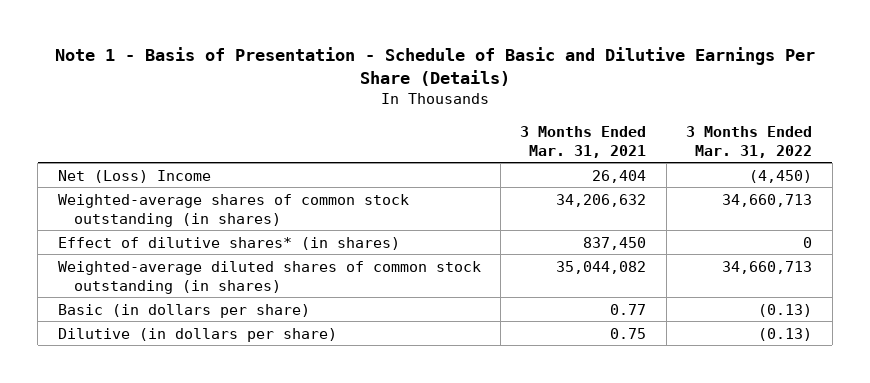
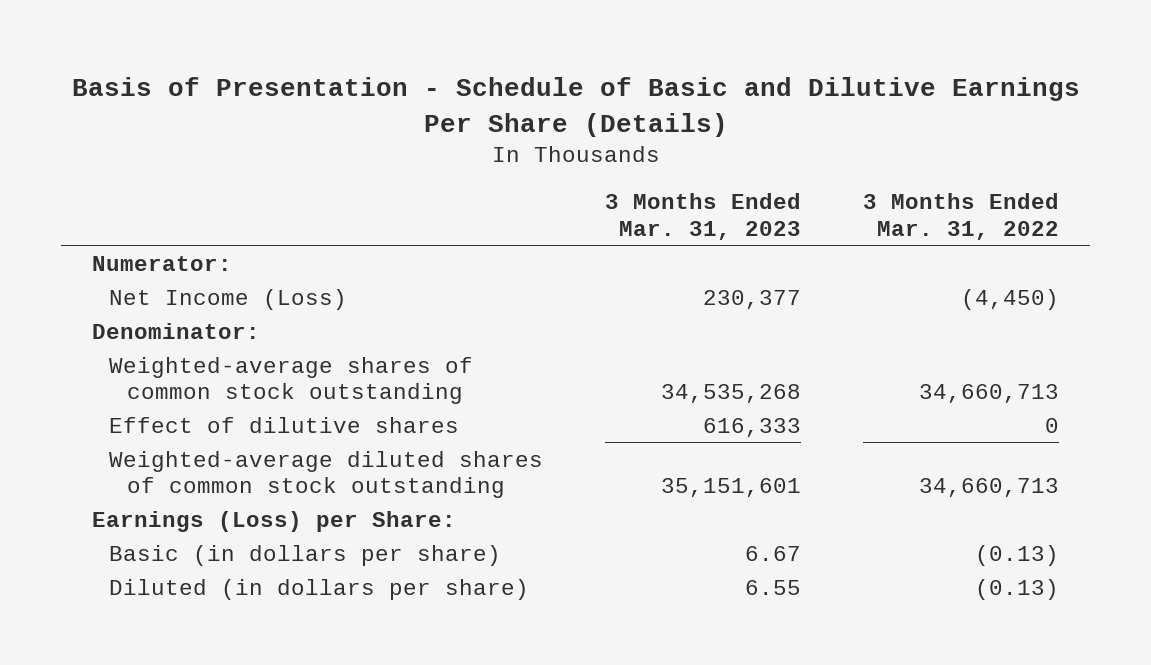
[54,46,815,87] Note 1 - Basis of Presentation - Schedule of Basic and Dilutive Earnings Per Share (Details) -> [71,77,1080,137] Basis of Presentation - Schedule of Basic and Dilutive Earnings Per Share (Details)
[520,125,647,158] 3 Months Ended Mar. 31, 2021 -> none
none -> [605,193,802,240] 3 Months Ended Mar. 31, 2023
none -> [92,255,233,271] Numerator:
[57,169,211,183] Net (Loss) Income -> [109,288,348,310] Net Income (Loss)
none -> [92,322,261,339] Denominator:
[57,193,409,227] Weighted-average shares of common stock outstanding (in shares) -> [109,356,474,404] Weighted-average shares of common stock outstanding
[57,236,400,250] Effect of dilutive shares* (in shares) -> [109,416,460,433] Effect of dilutive shares
[57,260,481,294] Weighted-average diluted shares of common stock outstanding (in shares) -> [109,450,544,498] Weighted-average diluted shares of common stock outstanding
none -> [92,510,457,532] Earnings (Loss) per Share:
[57,327,337,342] Dilutive (in dollars per share) -> [109,578,530,600] Diluted (in dollars per share)

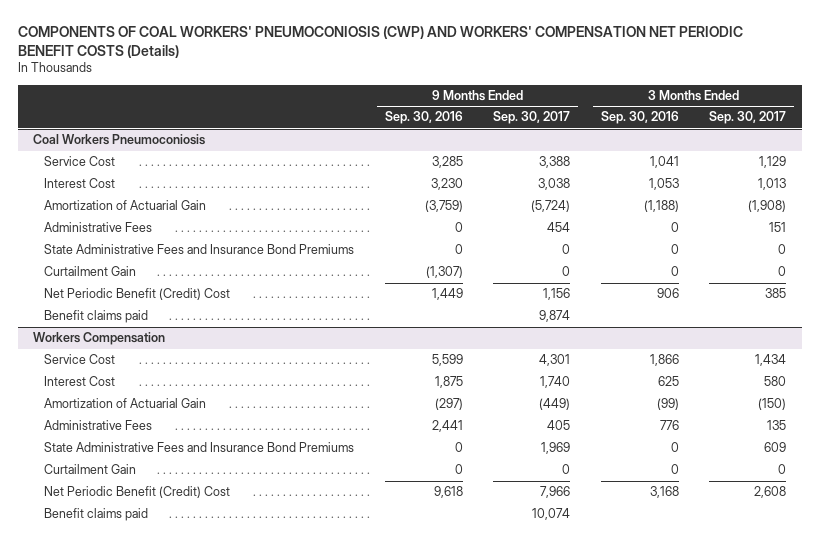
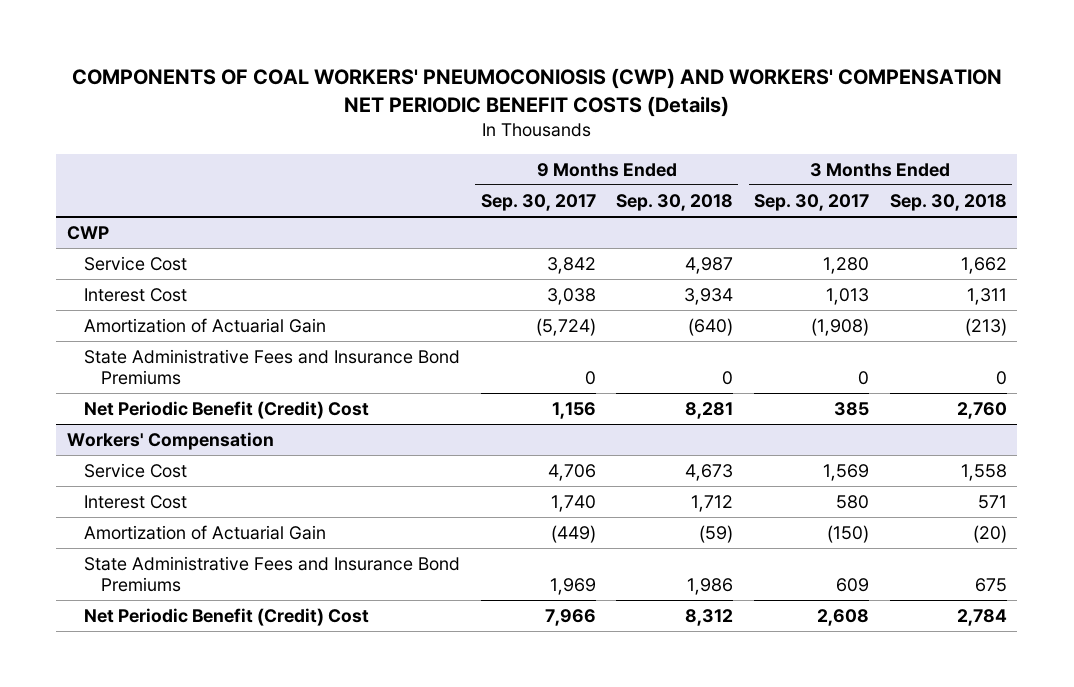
[384,111,463,125] Sep. 30, 2016 -> none
[600,111,679,125] Sep. 30, 2016 -> none
none -> [616,193,734,211] Sep. 30, 2018
none -> [889,193,1007,211] Sep. 30, 2018
[33,134,206,146] Coal Workers Pneumoconiosis -> [66,226,109,241] CWP
[539,156,571,169] 3,388 -> [546,257,596,275] 3,842
[759,156,787,169] 1,129 -> [823,257,870,275] 1,280
[44,222,153,233] Administrative Fees -> none
[44,266,137,277] Curtailment Gain -> none
[44,310,149,324] Benefit claims paid -> none
[33,332,166,346] Workers Compensation -> [66,432,274,451] Workers' Compensation
[539,354,571,367] 4,301 -> [547,464,596,482] 4,706
[755,354,787,367] 1,434 -> [823,464,870,482] 1,569
[44,420,153,431] Administrative Fees -> none
[44,464,137,475] Curtailment Gain -> none
[44,508,149,522] Benefit claims paid -> none

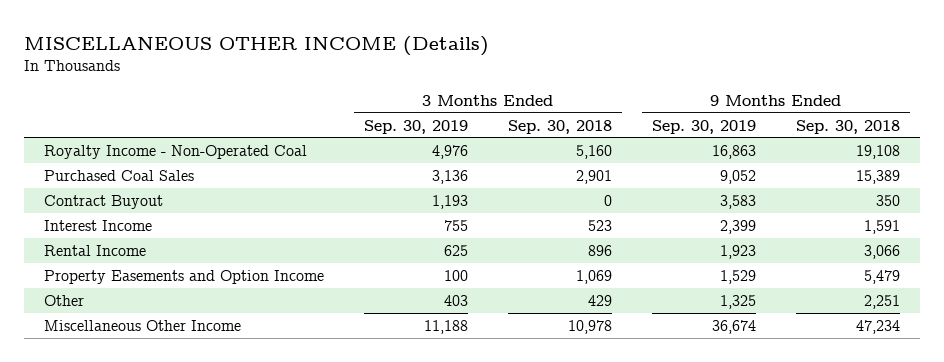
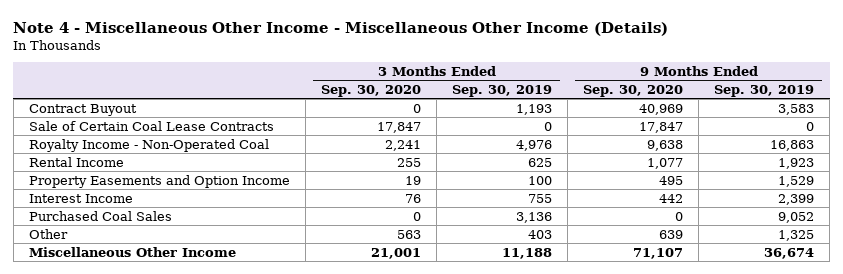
[24,35,490,56] MISCELLANEOUS OTHER INCOME (Details) -> [13,21,669,36] Note 4 - Miscellaneous Other Income - Miscellaneous Other Income (Details)
[507,119,612,134] Sep. 30, 2018 -> none
[795,119,900,134] Sep. 30, 2018 -> none
none -> [320,84,421,97] Sep. 30, 2020
none -> [583,84,684,97] Sep. 30, 2020
none -> [28,120,274,131] Sale of Certain Coal Lease Contracts
[44,145,308,160] Royalty Income - Non-Operated Coal -> [28,138,269,152] Royalty Income - Non-Operated Coal
[44,220,153,232] Interest Income -> [28,193,133,203] Interest Income
[44,170,195,182] Purchased Coal Sales -> [28,210,172,221] Purchased Coal Sales

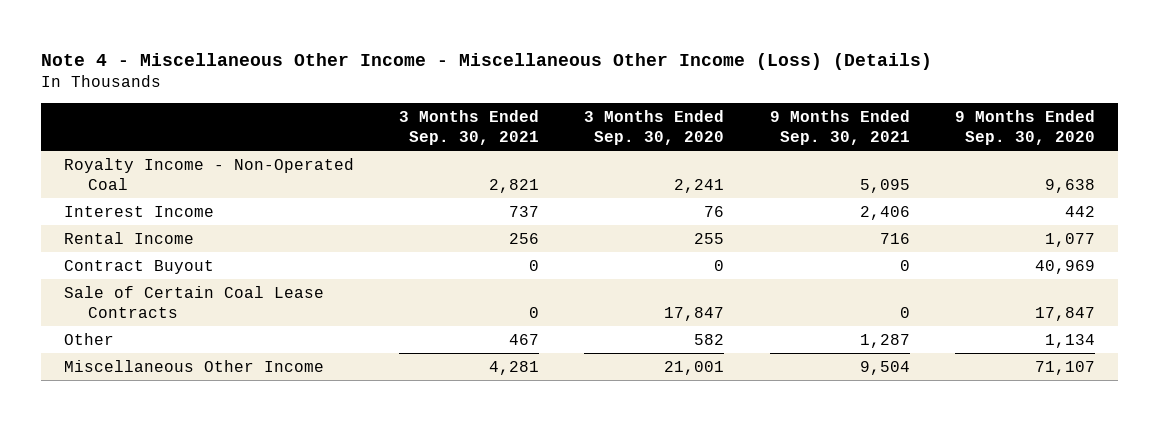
[13,21,669,36] Note 4 - Miscellaneous Other Income - Miscellaneous Other Income (Details) -> [41,52,933,70] Note 4 - Miscellaneous Other Income - Miscellaneous Other Income (Loss) (Details)
[452,84,553,97] Sep. 30, 2019 -> none
[714,84,815,97] Sep. 30, 2019 -> none
none -> [399,109,540,145] 3 Months Ended Sep. 30, 2021
none -> [769,109,910,145] 9 Months Ended Sep. 30, 2021
[28,174,290,188] Property Easements and Option Income -> none
[28,210,172,221] Purchased Coal Sales -> none
[28,156,124,167] Rental Income -> [64,231,195,244] Rental Income
[28,103,137,116] Contract Buyout -> [64,259,215,274] Contract Buyout
[28,120,274,131] Sale of Certain Coal Lease Contracts -> [64,285,325,318] Sale of Certain Coal Lease Contracts
[396,229,421,239] 563 -> [694,333,725,345] 582
[659,229,684,239] 639 -> [1044,333,1095,348] 1,134

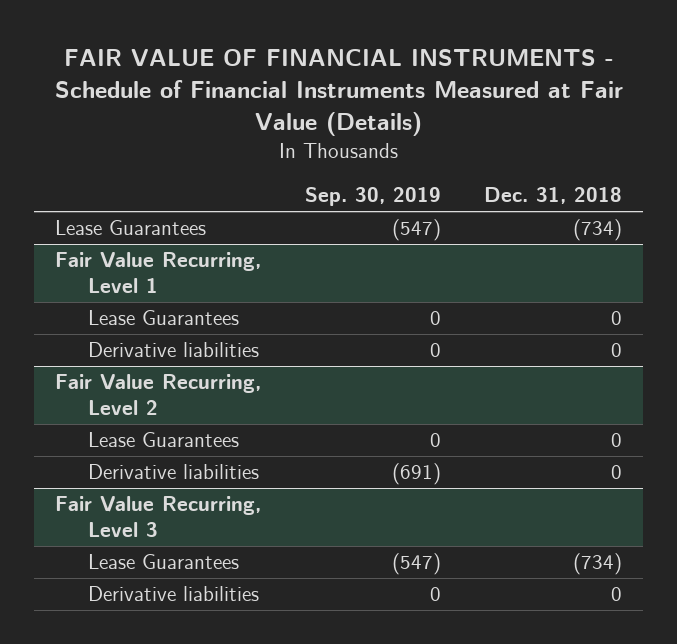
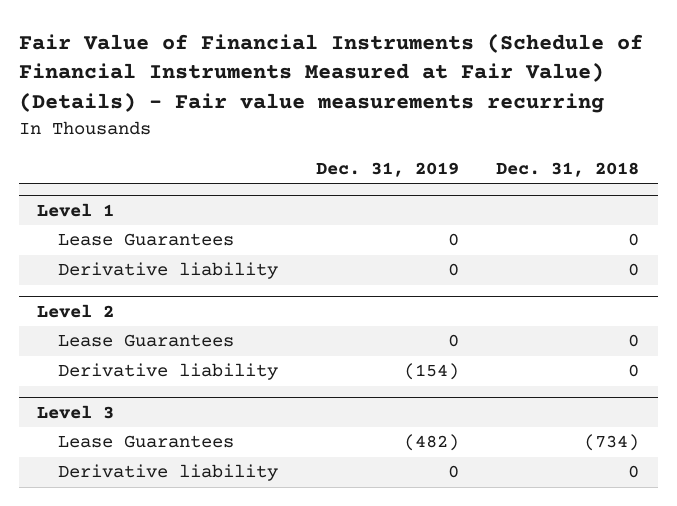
[54,49,623,137] FAIR VALUE OF FINANCIAL INSTRUMENTS - Schedule of Financial Instruments Measured at Fair Value (Details) -> [18,32,643,114] Fair Value of Financial Instruments (Schedule of Financial Instruments Measured at Fair Value) (Details) - Fair value measurements recurring
[304,187,441,207] Sep. 30, 2019 -> none
none -> [315,161,459,177] Dec. 31, 2019
[55,220,207,236] Lease Guarantees -> none
[55,252,262,293] Fair Value Recurring, Level 1 -> none
none -> [37,203,115,218] Level 1
[55,374,262,415] Fair Value Recurring, Level 2 -> none
[87,342,259,358] Derivative liabilities -> [58,262,279,280] Derivative liability
none -> [37,304,115,319] Level 2
[55,496,262,537] Fair Value Recurring, Level 3 -> none
[87,464,259,480] Derivative liabilities -> [58,363,279,381] Derivative liability
none -> [37,405,115,420] Level 3
[87,586,259,602] Derivative liabilities -> [58,464,279,482] Derivative liability

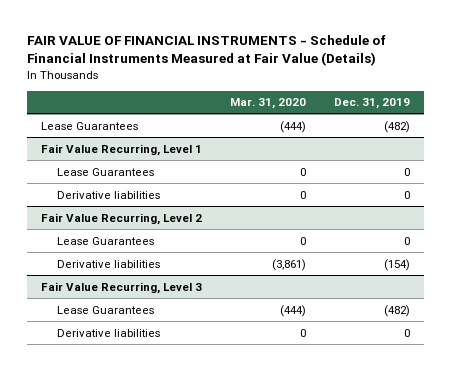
[18,32,643,114] Fair Value of Financial Instruments (Schedule of Financial Instruments Measured at Fair Value) (Details) - Fair value measurements recurring -> [27,35,387,67] FAIR VALUE OF FINANCIAL INSTRUMENTS - Schedule of Financial Instruments Measured at Fair Value (Details)
[496,161,640,177] Dec. 31, 2018 -> none
none -> [230,98,307,110] Mar. 31, 2020
[37,203,115,218] Level 1 -> none
none -> [41,121,139,130] Lease Guarantees
none -> [41,143,203,156] Fair Value Recurring, Level 1
[37,304,115,319] Level 2 -> none
[58,262,279,280] Derivative liability -> [57,190,161,199] Derivative liabilities
none -> [41,212,203,225] Fair Value Recurring, Level 2
[37,405,115,420] Level 3 -> none
[58,363,279,381] Derivative liability -> [57,259,161,268] Derivative liabilities
none -> [41,281,203,294] Fair Value Recurring, Level 3
[58,464,279,482] Derivative liability -> [57,328,161,337] Derivative liabilities

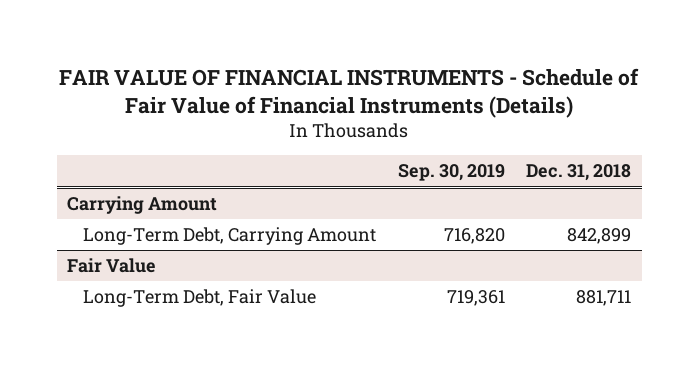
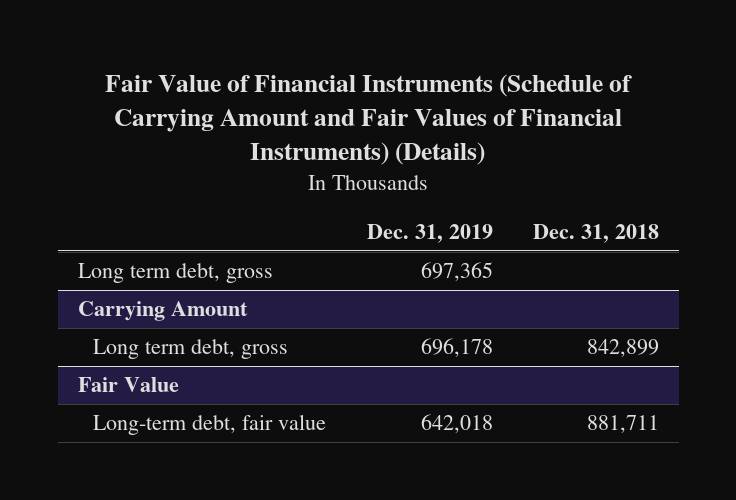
[59,67,640,118] FAIR VALUE OF FINANCIAL INSTRUMENTS - Schedule of Fair Value of Financial Instruments (Details) -> [105,73,633,166] Fair Value of Financial Instruments (Schedule of Carrying Amount and Fair Values of Financial Instruments) (Details)
[397,164,505,182] Sep. 30, 2019 -> none
none -> [366,223,493,243] Dec. 31, 2019
none -> [77,263,273,284] Long term debt, gross
[83,227,377,246] Long-Term Debt, Carrying Amount -> [93,339,289,360] Long term debt, gross
[83,289,317,308] Long-Term Debt, Fair Value -> [93,414,327,436] Long-term debt, fair value

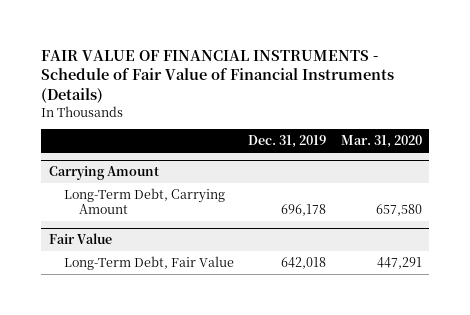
[105,73,633,166] Fair Value of Financial Instruments (Schedule of Carrying Amount and Fair Values of Financial Instruments) (Details) -> [41,49,395,103] FAIR VALUE OF FINANCIAL INSTRUMENTS - Schedule of Fair Value of Financial Instruments (Details)
[532,223,659,243] Dec. 31, 2018 -> none
none -> [340,135,422,149] Mar. 31, 2020
[77,263,273,284] Long term debt, gross -> none
[93,339,289,360] Long term debt, gross -> [63,188,225,214] Long-Term Debt, Carrying Amount
[93,414,327,436] Long-term debt, fair value -> [63,256,234,271] Long-Term Debt, Fair Value

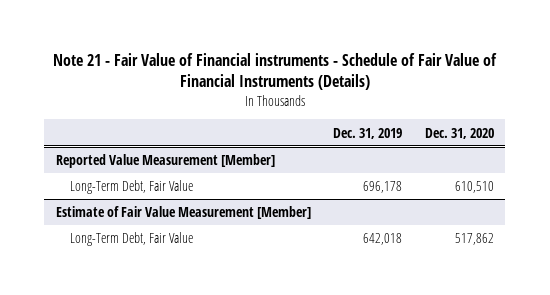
[41,49,395,103] FAIR VALUE OF FINANCIAL INSTRUMENTS - Schedule of Fair Value of Financial Instruments (Details) -> [52,52,497,91] Note 21 - Fair Value of Financial instruments - Schedule of Fair Value of Financial Instruments (Details)
[340,135,422,149] Mar. 31, 2020 -> none
none -> [425,127,495,139] Dec. 31, 2020
[48,166,159,181] Carrying Amount -> [55,154,275,169] Reported Value Measurement [Member]
[63,188,225,214] Long-Term Debt, Carrying Amount -> [69,180,193,195] Long-Term Debt, Fair Value
[48,233,112,245] Fair Value -> [55,206,311,220] Estimate of Fair Value Measurement [Member]

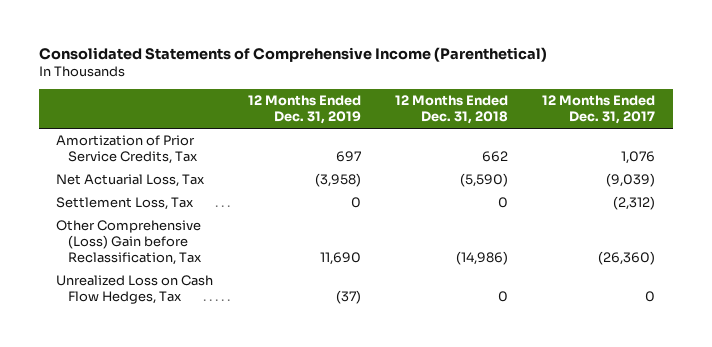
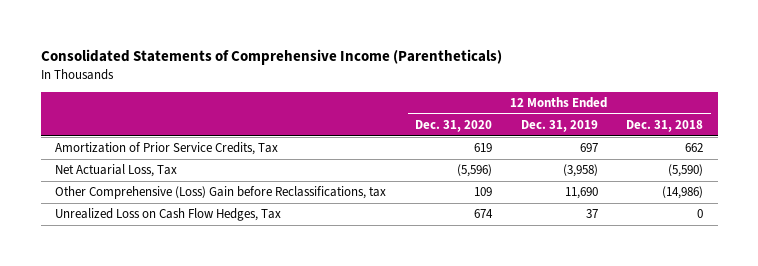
[39,46,548,62] Consolidated Statements of Comprehensive Income (Parenthetical) -> [40,48,502,65] Consolidated Statements of Comprehensive Income (Parentheticals)
[542,95,656,125] 12 Months Ended Dec. 31, 2017 -> none
none -> [414,119,492,132] Dec. 31, 2020
[56,197,195,211] Settlement Loss, Tax -> none
[56,220,202,266] Other Comprehensive (Loss) Gain before Reclassification, Tax -> [55,186,387,200] Other Comprehensive (Loss) Gain before Reclassifications, tax
[335,290,361,305] (37) -> [585,209,598,219] 37

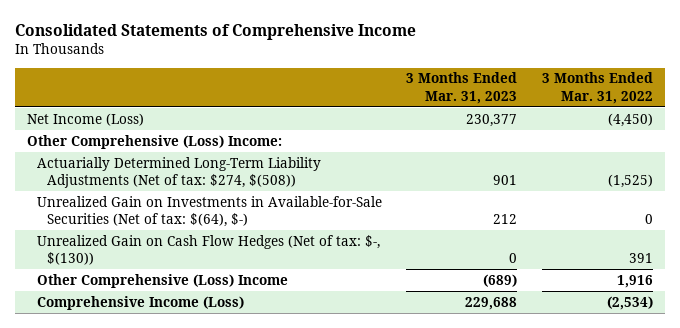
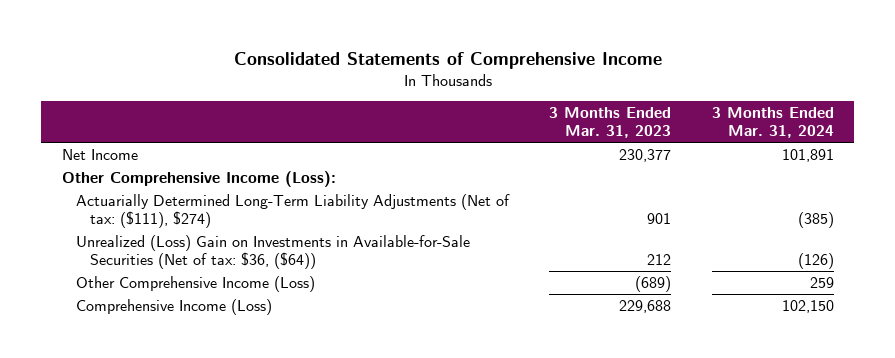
[541,72,653,104] 3 Months Ended Mar. 31, 2022 -> none
none -> [711,106,834,139] 3 Months Ended Mar. 31, 2024
[37,234,381,266] Unrealized Gain on Cash Flow Hedges (Net of tax: $-, $(130)) -> none
[27,112,145,126] Net Income (Loss) -> [61,148,138,160] Net Income
[27,134,283,149] Other Comprehensive (Loss) Income: -> [61,170,336,187] Other Comprehensive Income (Loss):
[37,156,322,189] Actuarially Determined Long-Term Liability Adjustments (Net of tax: $274, $(508)) -> [76,193,511,229] Actuarially Determined Long-Term Liability Adjustments (Net of tax: ($111), $274)
[37,195,383,228] Unrealized Gain on Investments in Available-for-Sale Securities (Net of tax: $(64), $-) -> [76,234,471,270] Unrealized (Loss) Gain on Investments in Available-for-Sale Securities (Net of tax: $36, ($64))
[37,273,289,288] Other Comprehensive (Loss) Income -> [76,275,316,292] Other Comprehensive Income (Loss)

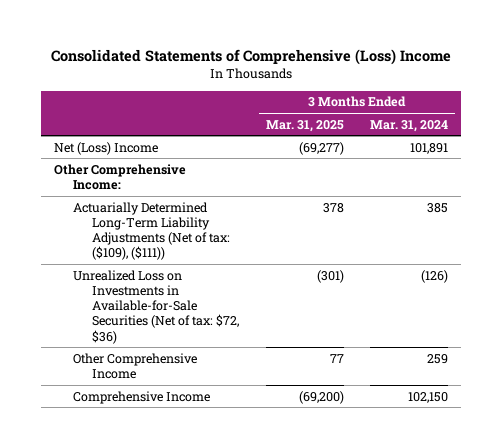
[233,52,662,70] Consolidated Statements of Comprehensive Income -> [51,48,452,65] Consolidated Statements of Comprehensive (Loss) Income
[549,106,672,139] 3 Months Ended Mar. 31, 2023 -> none
none -> [265,119,344,132] Mar. 31, 2025
[61,148,138,160] Net Income -> [54,141,159,155] Net (Loss) Income
[61,170,336,187] Other Comprehensive Income (Loss): -> [54,163,187,190] Other Comprehensive Income:
[76,193,511,229] Actuarially Determined Long-Term Liability Adjustments (Net of tax: ($111), $274) -> [73,201,231,261] Actuarially Determined Long-Term Liability Adjustments (Net of tax: ($109), ($111))
[797,212,834,229] (385) -> [427,202,449,213] 385
[76,234,471,270] Unrealized (Loss) Gain on Investments in Available-for-Sale Securities (Net of tax: $36, ($64)) -> [73,269,240,344] Unrealized Loss on Investments in Available-for-Sale Securities (Net of tax: $72, $36)
[76,275,316,292] Other Comprehensive Income (Loss) -> [73,352,198,379] Other Comprehensive Income
[76,298,273,315] Comprehensive Income (Loss) -> [73,390,211,404] Comprehensive Income

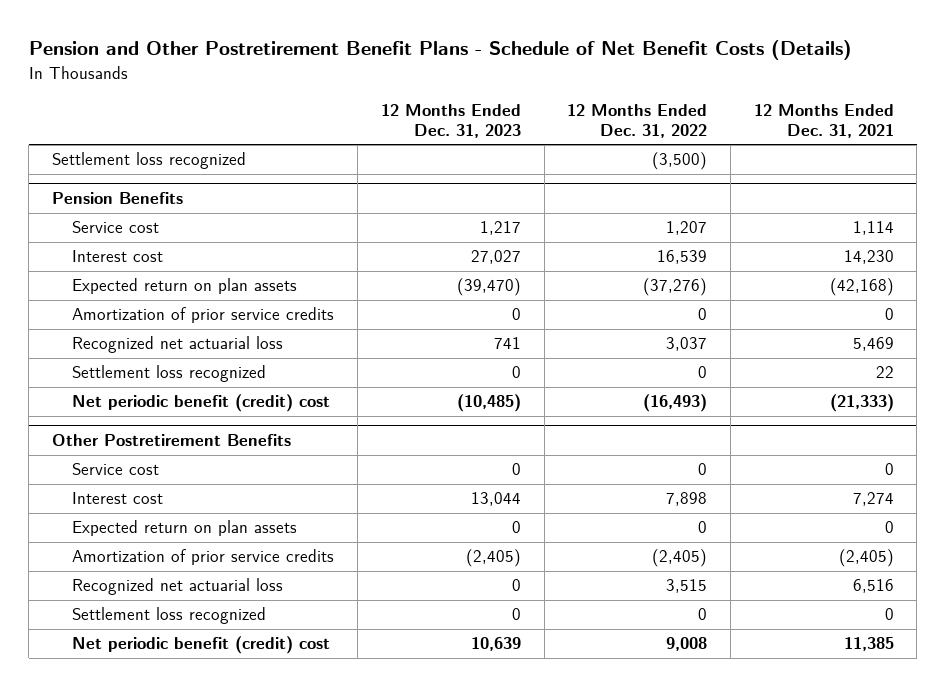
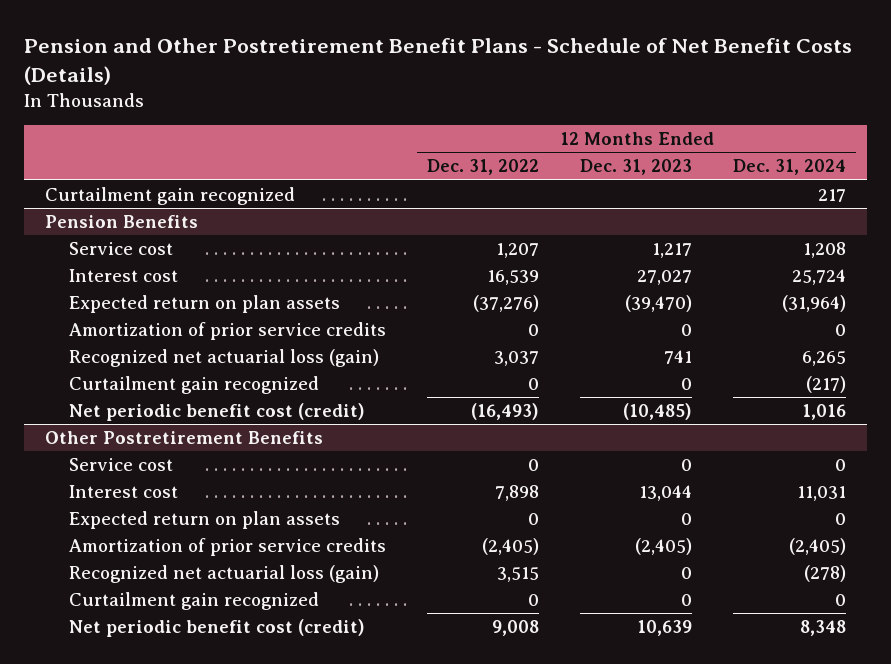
[753,104,894,138] 12 Months Ended Dec. 31, 2021 -> none
none -> [733,159,847,176] Dec. 31, 2024
[52,152,247,170] Settlement loss recognized -> none
none -> [44,187,295,206] Curtailment gain recognized
[72,365,267,383] Settlement loss recognized -> none
[72,336,284,354] Recognized net actuarial loss -> [69,349,380,368] Recognized net actuarial loss (gain)
none -> [69,376,320,395] Curtailment gain recognized
[72,394,331,413] Net periodic benefit (credit) cost -> [69,403,366,422] Net periodic benefit cost (credit)
[72,607,267,625] Settlement loss recognized -> none
[72,578,284,596] Recognized net actuarial loss -> [69,565,380,584] Recognized net actuarial loss (gain)
none -> [69,592,320,611] Curtailment gain recognized
[72,636,331,655] Net periodic benefit (credit) cost -> [69,619,366,638] Net periodic benefit cost (credit)

